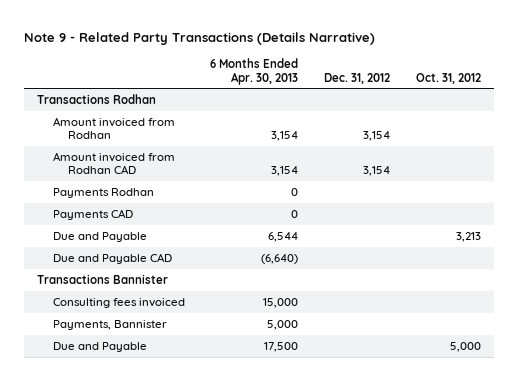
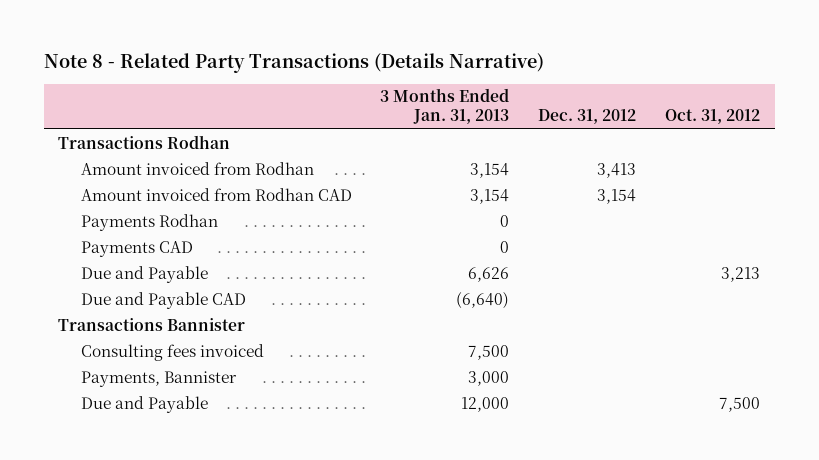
[24,32,376,46] Note 9 - Related Party Transactions (Details Narrative) -> [43,53,544,74] Note 8 - Related Party Transactions (Details Narrative)
[210,58,299,85] 6 Months Ended Apr. 30, 2013 -> none
none -> [380,88,510,125] 3 Months Ended Jan. 31, 2013
[363,131,391,142] 3,154 -> [597,162,637,178] 3,413
[449,341,481,352] 5,000 -> [719,396,761,412] 7,500

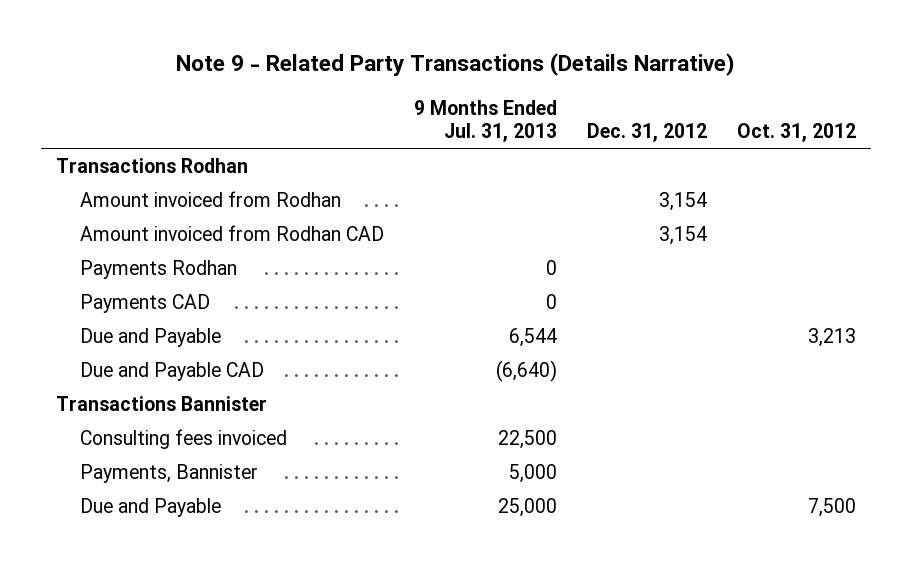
[43,53,544,74] Note 8 - Related Party Transactions (Details Narrative) -> [176,53,736,77] Note 9 - Related Party Transactions (Details Narrative)
[380,88,510,125] 3 Months Ended Jan. 31, 2013 -> none
none -> [414,99,558,142] 9 Months Ended Jul. 31, 2013
[597,162,637,178] 3,413 -> [659,191,708,211] 3,154

